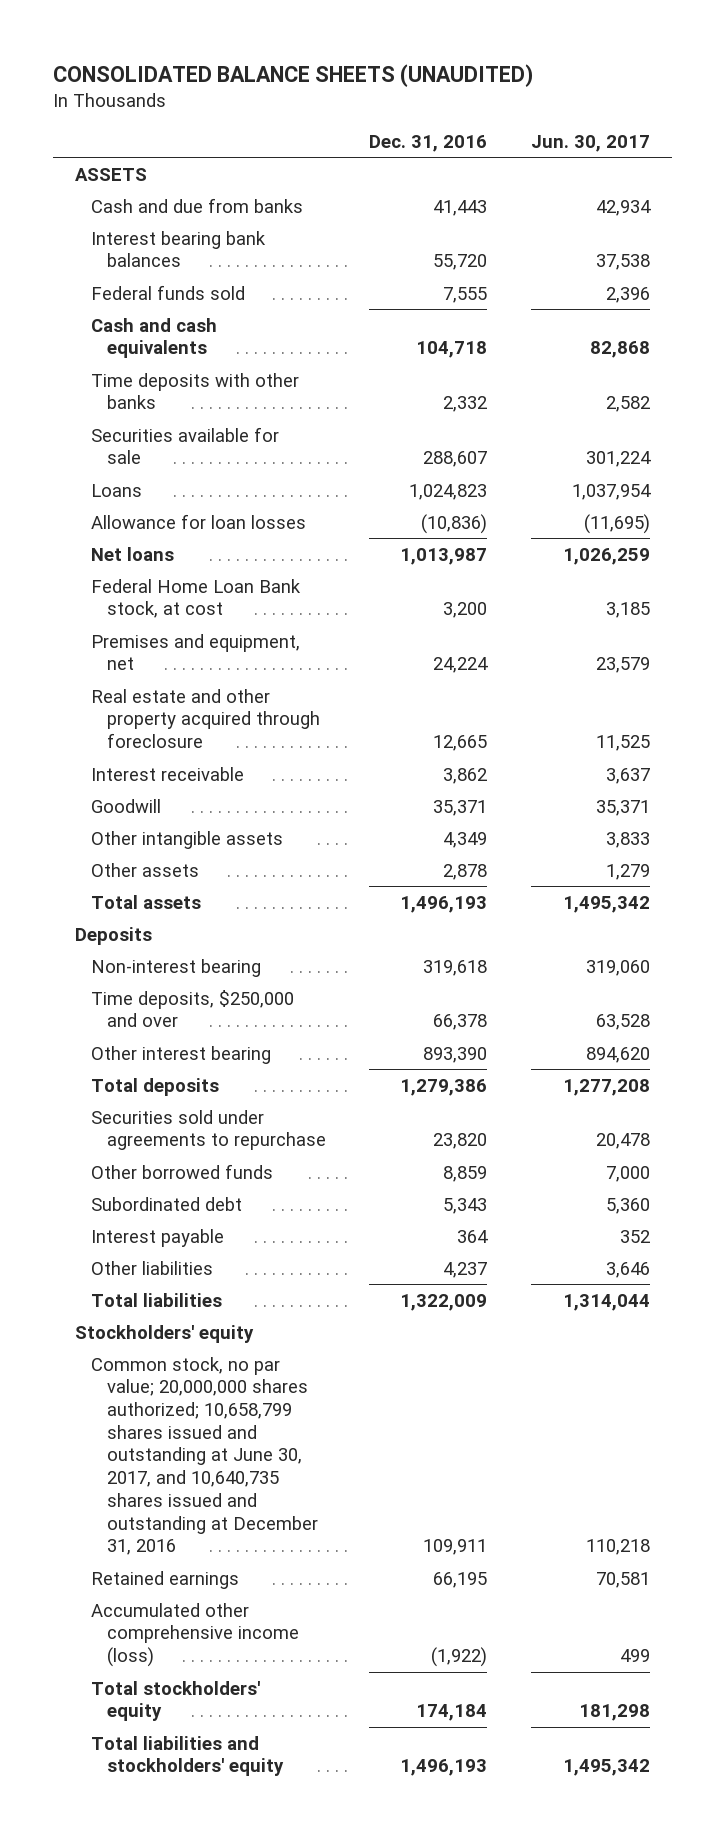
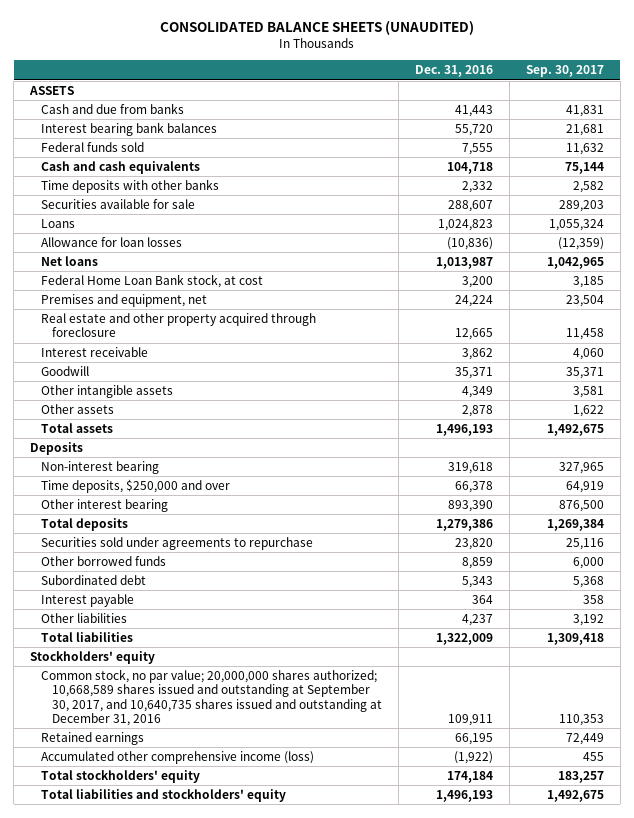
[530,134,650,152] Jun. 30, 2017 -> none
none -> [525,65,604,78] Sep. 30, 2017
[90,1356,319,1556] Common stock, no par value; 20,000,000 shares authorized; 10,658,799 shares issued and outstanding at June 30, 2017, and 10,640,735 shares issued and outstanding at December 31, 2016 -> [41,669,382,726] Common stock, no par value; 20,000,000 shares authorized; 10,668,589 shares issued and outstanding at September 30, 2017, and 10,640,735 shares issued and outstanding at December 31, 2016

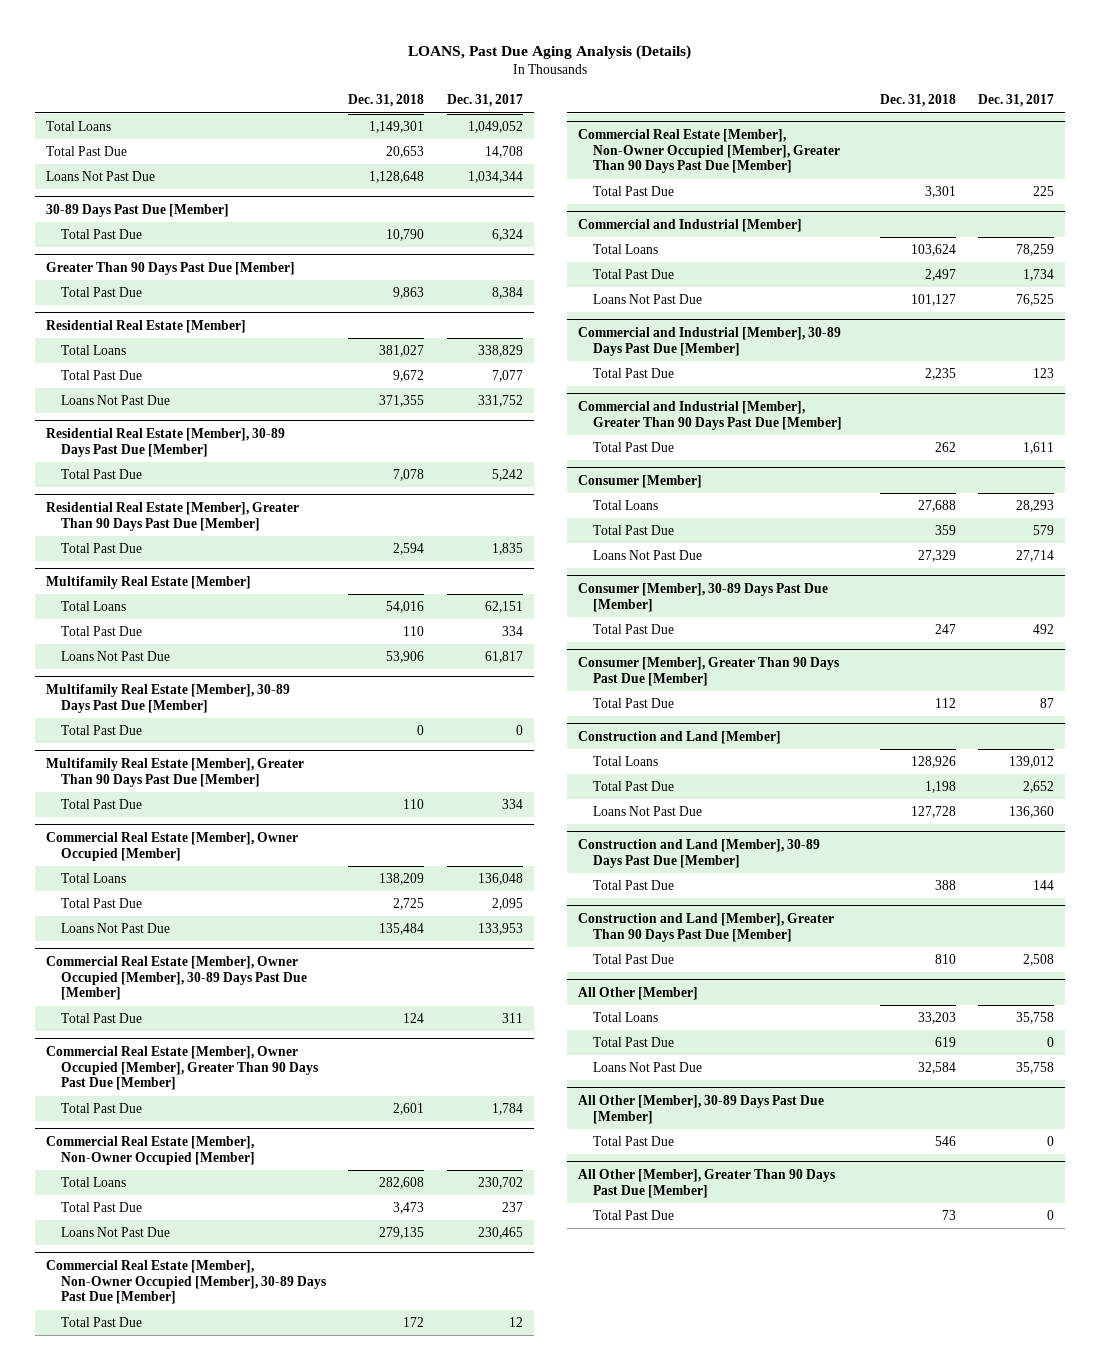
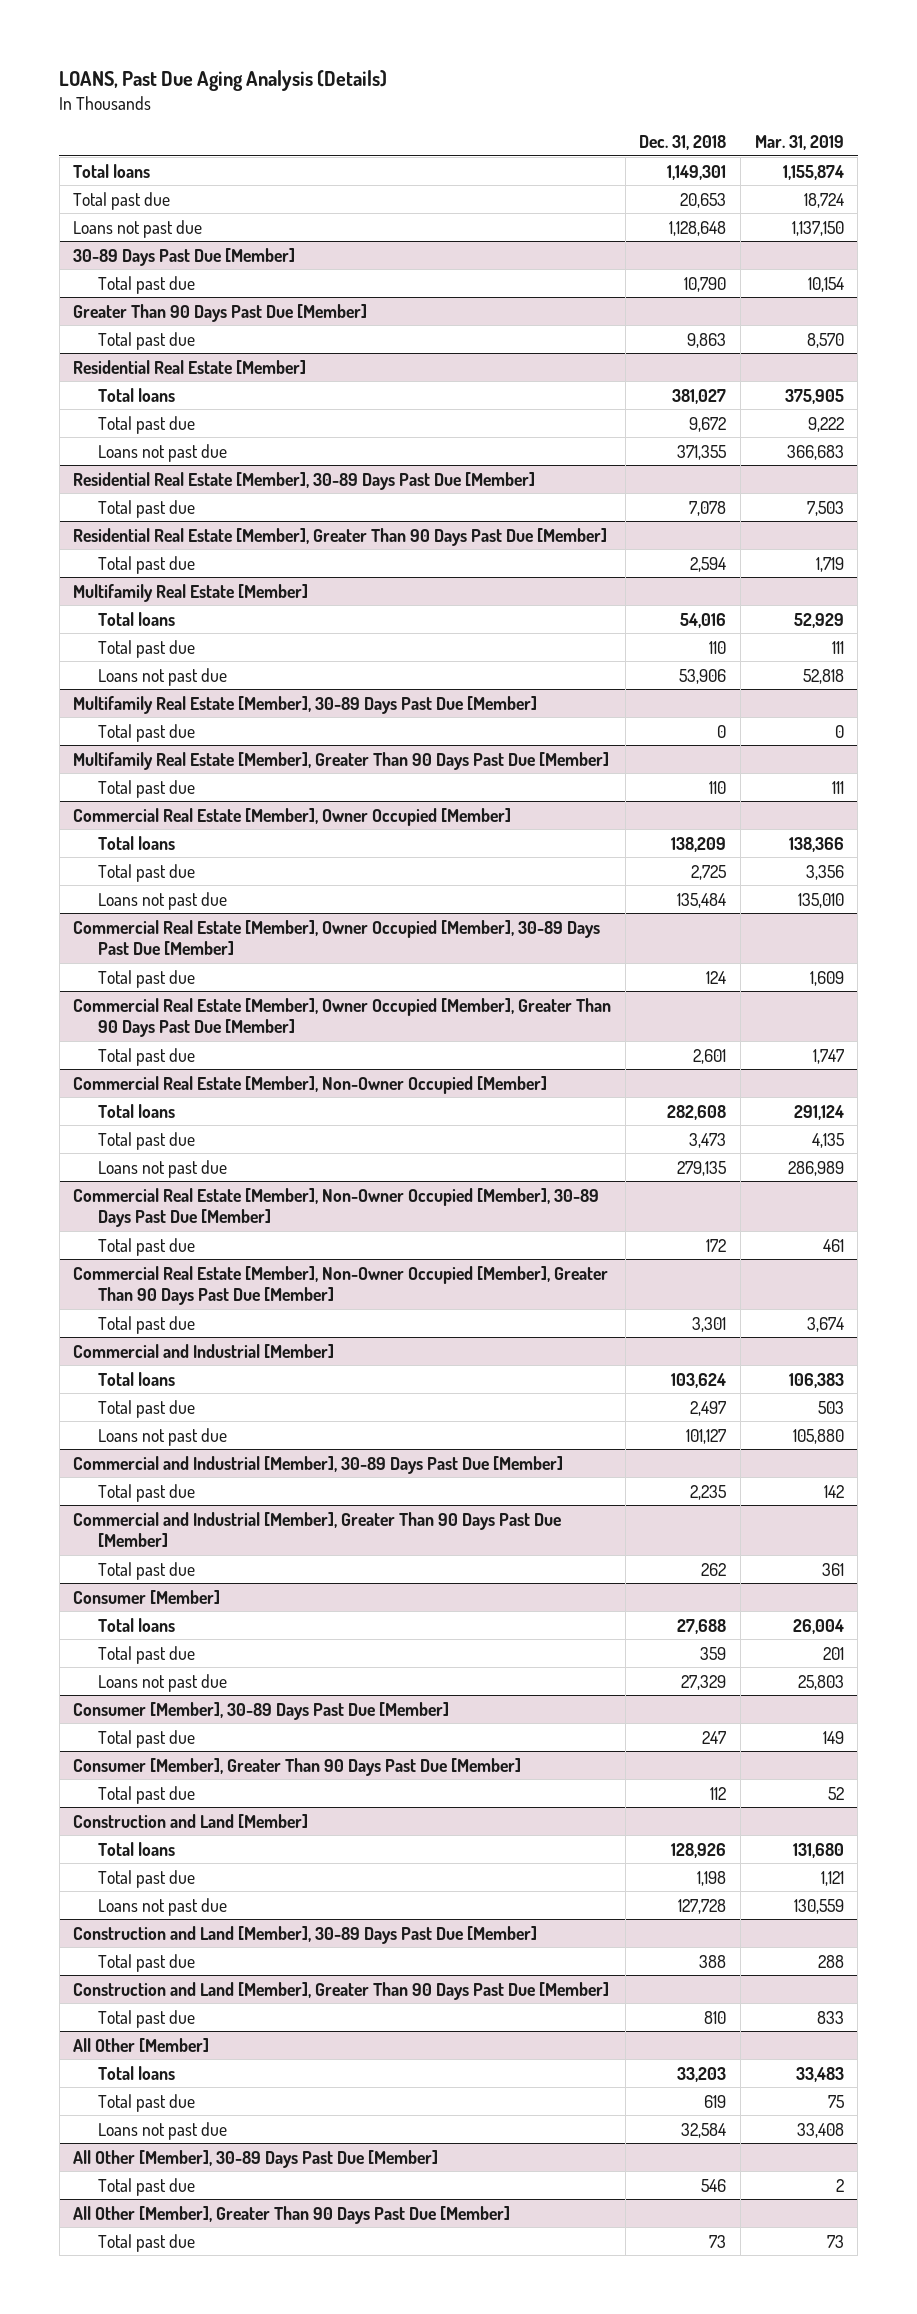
[446,94,523,108] Dec. 31, 2017 -> none
none -> [754,134,844,150] Mar. 31, 2019
[46,120,112,131] Total Loans -> [73,163,151,178] Total loans
[46,145,128,156] Total Past Due -> [73,191,171,210] Total past due
[46,170,156,181] Loans Not Past Due -> [73,219,203,238] Loans not past due
[61,228,143,239] Total Past Due -> [97,275,195,294] Total past due
[61,286,143,297] Total Past Due -> [97,331,195,350] Total past due
[61,344,127,355] Total Loans -> [97,387,175,402] Total loans
[61,369,143,380] Total Past Due -> [97,415,195,434] Total past due
[61,394,171,405] Loans Not Past Due -> [97,443,227,462] Loans not past due
[61,468,143,479] Total Past Due -> [97,499,195,518] Total past due
[61,542,143,553] Total Past Due -> [97,555,195,574] Total past due
[61,600,127,611] Total Loans -> [97,611,175,626] Total loans
[61,625,143,636] Total Past Due -> [97,639,195,658] Total past due
[61,650,171,661] Loans Not Past Due -> [97,667,227,686] Loans not past due
[61,724,143,735] Total Past Due -> [97,723,195,742] Total past due
[61,798,143,809] Total Past Due -> [97,779,195,798] Total past due
[61,872,127,883] Total Loans -> [97,835,175,850] Total loans
[61,897,143,908] Total Past Due -> [97,863,195,882] Total past due
[61,922,171,933] Loans Not Past Due -> [97,891,227,910] Loans not past due
[61,1012,143,1023] Total Past Due -> [97,969,195,988] Total past due
[61,1102,143,1113] Total Past Due -> [97,1047,195,1066] Total past due
[61,1176,127,1187] Total Loans -> [97,1103,175,1118] Total loans
[61,1201,143,1212] Total Past Due -> [97,1131,195,1150] Total past due
[61,1226,171,1237] Loans Not Past Due -> [97,1159,227,1178] Loans not past due
[61,1316,143,1327] Total Past Due -> [97,1237,195,1256] Total past due
[593,185,675,196] Total Past Due -> [97,1315,195,1334] Total past due
[593,243,659,254] Total Loans -> [97,1371,175,1386] Total loans
[593,268,675,279] Total Past Due -> [97,1399,195,1418] Total past due
[593,293,703,304] Loans Not Past Due -> [97,1427,227,1446] Loans not past due
[593,367,675,378] Total Past Due -> [97,1483,195,1502] Total past due
[593,441,675,452] Total Past Due -> [97,1561,195,1580] Total past due
[593,499,659,510] Total Loans -> [97,1617,175,1632] Total loans
[593,524,675,535] Total Past Due -> [97,1645,195,1664] Total past due
[593,549,703,560] Loans Not Past Due -> [97,1673,227,1692] Loans not past due
[593,623,675,634] Total Past Due -> [97,1729,195,1748] Total past due
[593,697,675,708] Total Past Due -> [97,1785,195,1804] Total past due
[593,755,659,766] Total Loans -> [97,1841,175,1856] Total loans
[593,780,675,791] Total Past Due -> [97,1869,195,1888] Total past due
[593,805,703,816] Loans Not Past Due -> [97,1897,227,1916] Loans not past due
[593,879,675,890] Total Past Due -> [97,1953,195,1972] Total past due
[593,953,675,964] Total Past Due -> [97,2009,195,2028] Total past due
[593,1011,659,1022] Total Loans -> [97,2065,175,2080] Total loans
[593,1036,675,1047] Total Past Due -> [97,2093,195,2112] Total past due
[593,1061,703,1072] Loans Not Past Due -> [97,2121,227,2140] Loans not past due
[593,1135,675,1146] Total Past Due -> [97,2177,195,2196] Total past due
[593,1209,675,1220] Total Past Due -> [97,2233,195,2252] Total past due

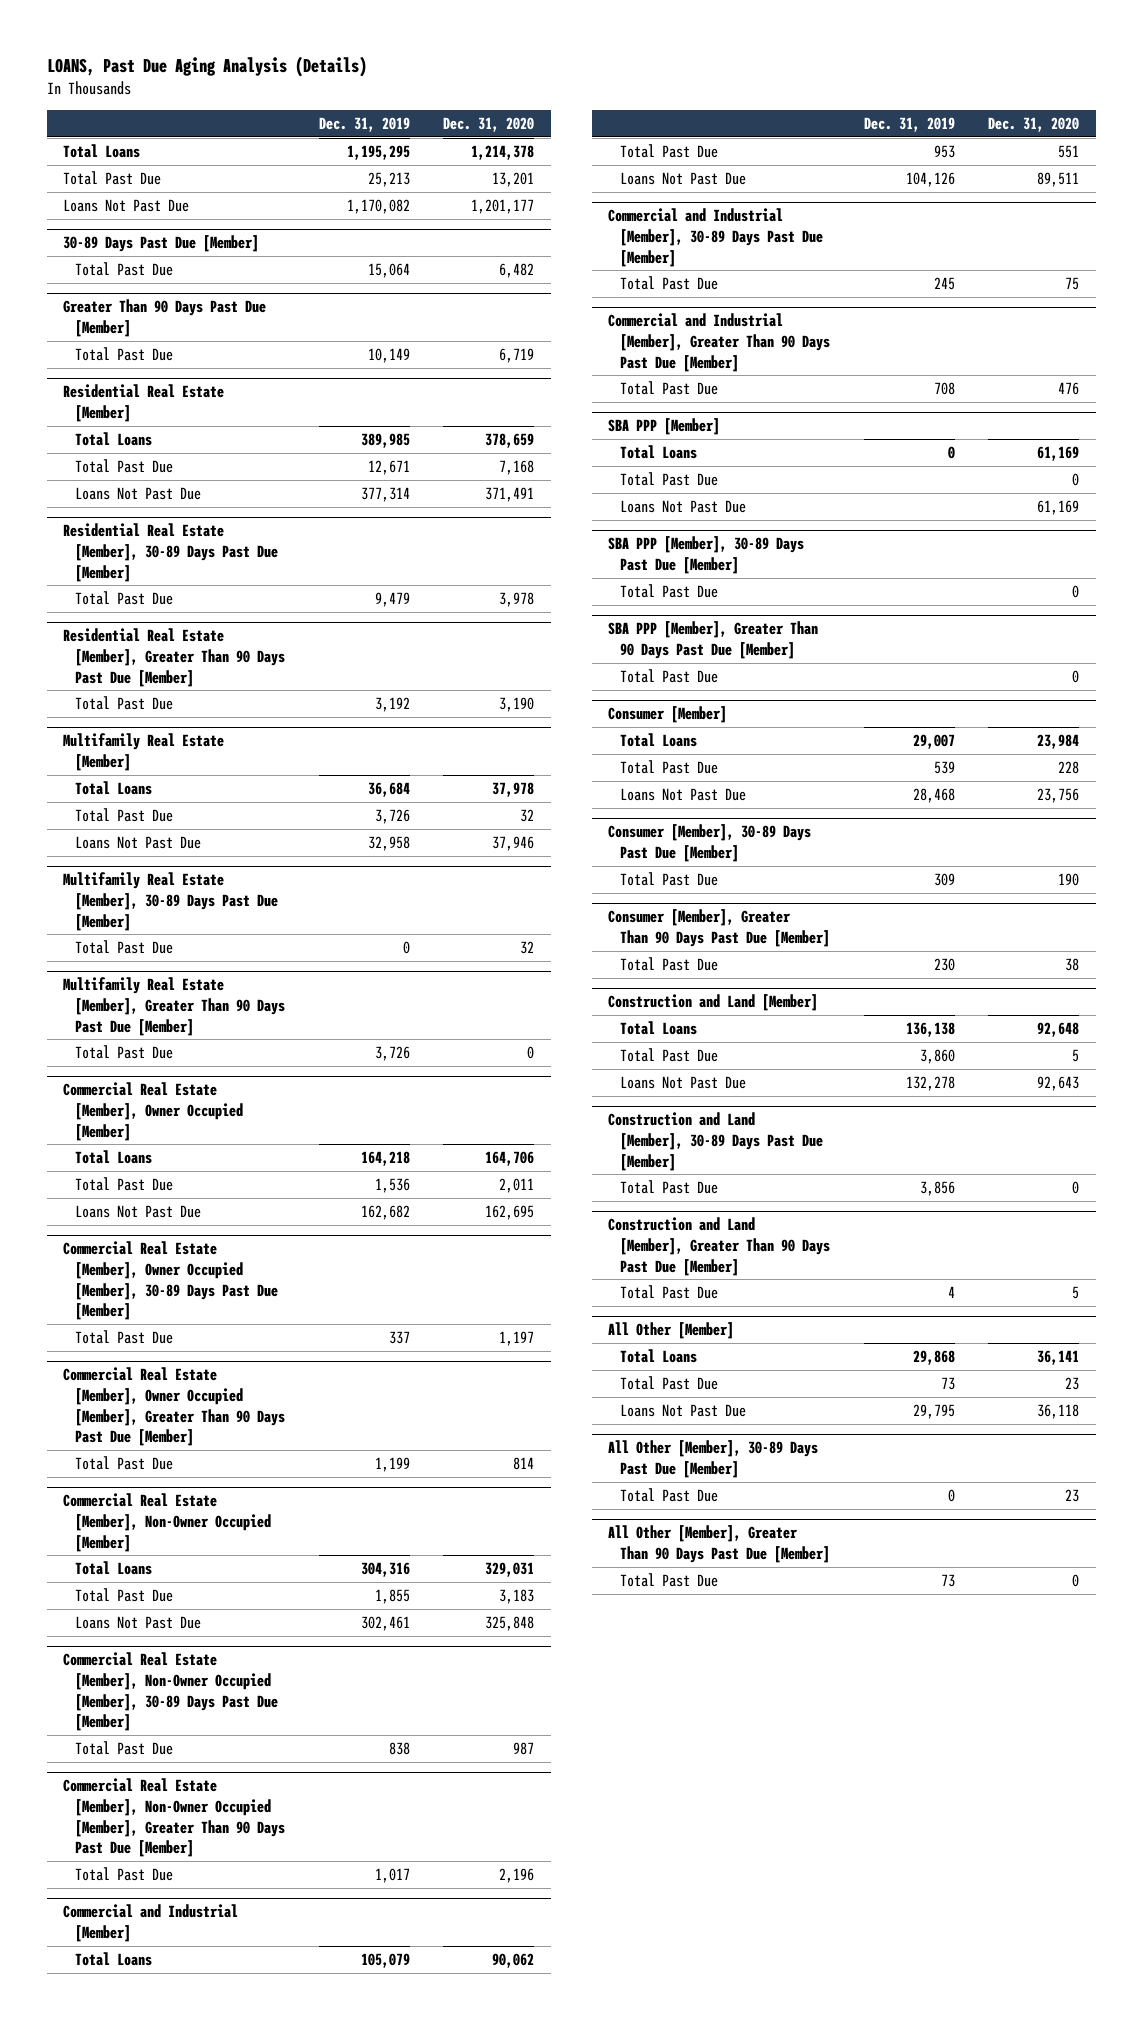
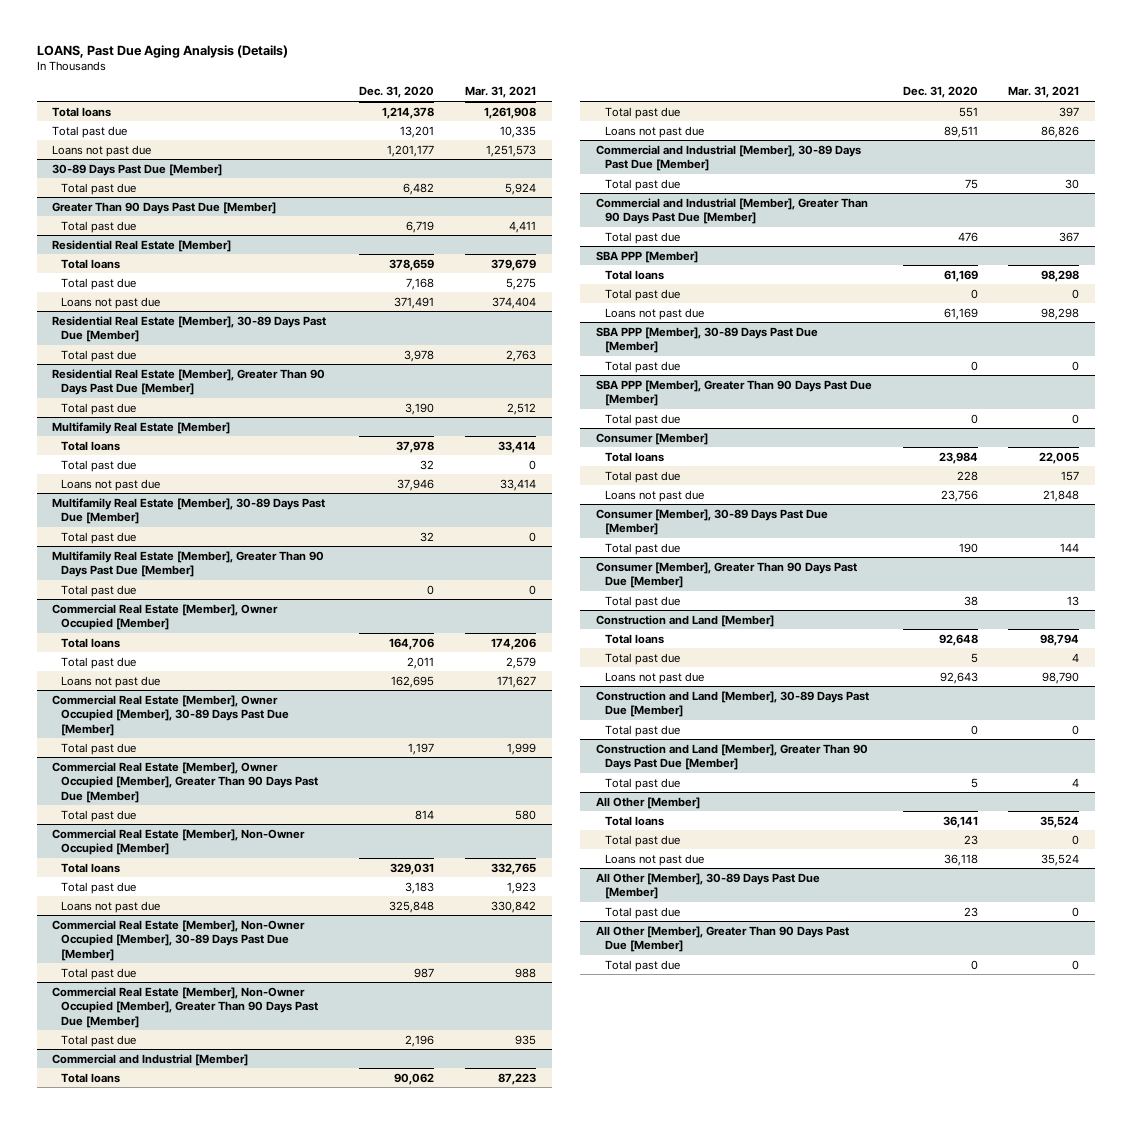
[318,116,410,132] Dec. 31, 2019 -> none
none -> [465,86,537,99] Mar. 31, 2021
[63,144,141,159] Total Loans -> [52,106,112,117] Total loans
[63,171,162,186] Total Past Due -> [52,125,128,138] Total past due
[63,199,190,213] Loans Not Past Due -> [52,144,152,157] Loans not past due
[75,262,174,277] Total Past Due -> [61,182,137,195] Total past due
[75,347,174,362] Total Past Due -> [61,220,137,233] Total past due
[75,432,153,447] Total Loans -> [61,258,121,269] Total loans
[75,459,174,474] Total Past Due -> [61,277,137,290] Total past due
[75,487,202,501] Loans Not Past Due -> [61,296,161,309] Loans not past due
[75,591,174,606] Total Past Due -> [61,349,137,362] Total past due
[75,696,174,711] Total Past Due -> [61,402,137,415] Total past due
[75,781,153,796] Total Loans -> [61,440,121,451] Total loans
[75,808,174,823] Total Past Due -> [61,459,137,472] Total past due
[75,836,202,850] Loans Not Past Due -> [61,478,161,491] Loans not past due
[75,940,174,955] Total Past Due -> [61,531,137,544] Total past due
[75,1045,174,1060] Total Past Due -> [61,584,137,597] Total past due
[75,1150,153,1165] Total Loans -> [61,637,121,648] Total loans
[75,1177,174,1192] Total Past Due -> [61,656,137,669] Total past due
[75,1205,202,1219] Loans Not Past Due -> [61,675,161,688] Loans not past due
[75,1330,174,1345] Total Past Due -> [61,742,137,755] Total past due
[75,1456,174,1471] Total Past Due -> [61,809,137,822] Total past due
[75,1561,153,1576] Total Loans -> [61,862,121,873] Total loans
[75,1588,174,1603] Total Past Due -> [61,881,137,894] Total past due
[75,1616,202,1630] Loans Not Past Due -> [61,900,161,913] Loans not past due
[75,1741,174,1756] Total Past Due -> [61,967,137,980] Total past due
[75,1867,174,1882] Total Past Due -> [61,1034,137,1047] Total past due
[75,1952,153,1967] Total Loans -> [61,1072,121,1083] Total loans
[620,144,719,159] Total Past Due -> [604,106,680,119] Total past due
[620,172,747,186] Loans Not Past Due -> [604,125,704,138] Loans not past due
[620,276,719,291] Total Past Due -> [604,178,680,191] Total past due
[620,381,719,396] Total Past Due -> [604,231,680,244] Total past due
[620,445,698,460] Total Loans -> [604,269,664,280] Total loans
[620,472,719,487] Total Past Due -> [604,288,680,301] Total past due
[620,500,747,514] Loans Not Past Due -> [604,307,704,320] Loans not past due
[620,584,719,599] Total Past Due -> [604,360,680,373] Total past due
[620,669,719,684] Total Past Due -> [604,413,680,426] Total past due
[620,733,698,748] Total Loans -> [604,451,664,462] Total loans
[620,760,719,775] Total Past Due -> [604,470,680,483] Total past due
[620,788,747,802] Loans Not Past Due -> [604,489,704,502] Loans not past due
[620,872,719,887] Total Past Due -> [604,542,680,555] Total past due
[620,957,719,972] Total Past Due -> [604,595,680,608] Total past due
[620,1021,698,1036] Total Loans -> [604,633,664,644] Total loans
[620,1048,719,1063] Total Past Due -> [604,652,680,665] Total past due
[620,1076,747,1090] Loans Not Past Due -> [604,671,704,684] Loans not past due
[620,1180,719,1195] Total Past Due -> [604,724,680,737] Total past due
[620,1285,719,1300] Total Past Due -> [604,777,680,790] Total past due
[620,1349,698,1364] Total Loans -> [604,815,664,826] Total loans
[620,1376,719,1391] Total Past Due -> [604,834,680,847] Total past due
[620,1404,747,1418] Loans Not Past Due -> [604,853,704,866] Loans not past due
[620,1488,719,1503] Total Past Due -> [604,906,680,919] Total past due
[620,1573,719,1588] Total Past Due -> [604,959,680,972] Total past due

